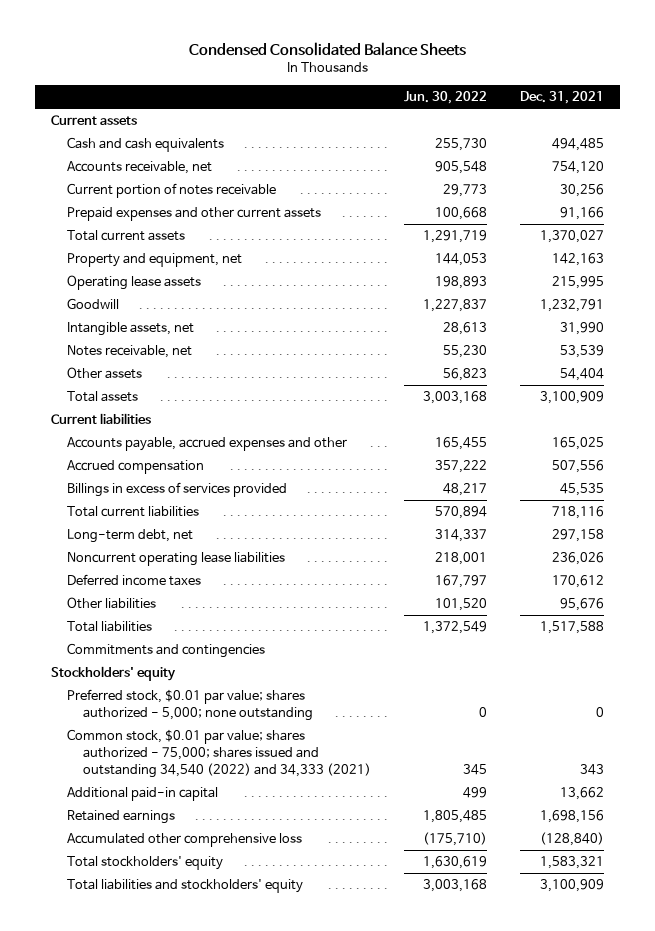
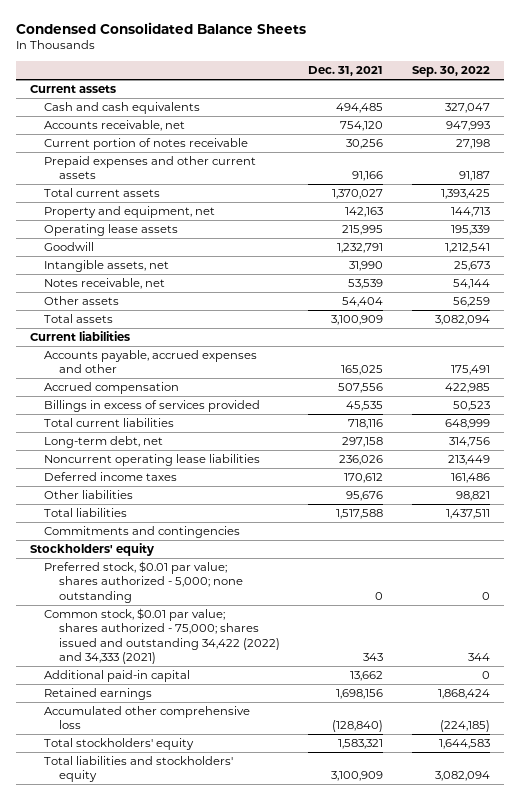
[404,91,488,105] Jun. 30, 2022 -> none
none -> [412,66,491,78] Sep. 30, 2022
[67,729,372,778] Common stock, $0.01 par value; shares authorized - 75,000; shares issued and outstanding 34,540 (2022) and 34,333 (2021) -> [44,608,280,665] Common stock, $0.01 par value; shares authorized - 75,000; shares issued and outstanding 34,422 (2022) and 34,333 (2021)

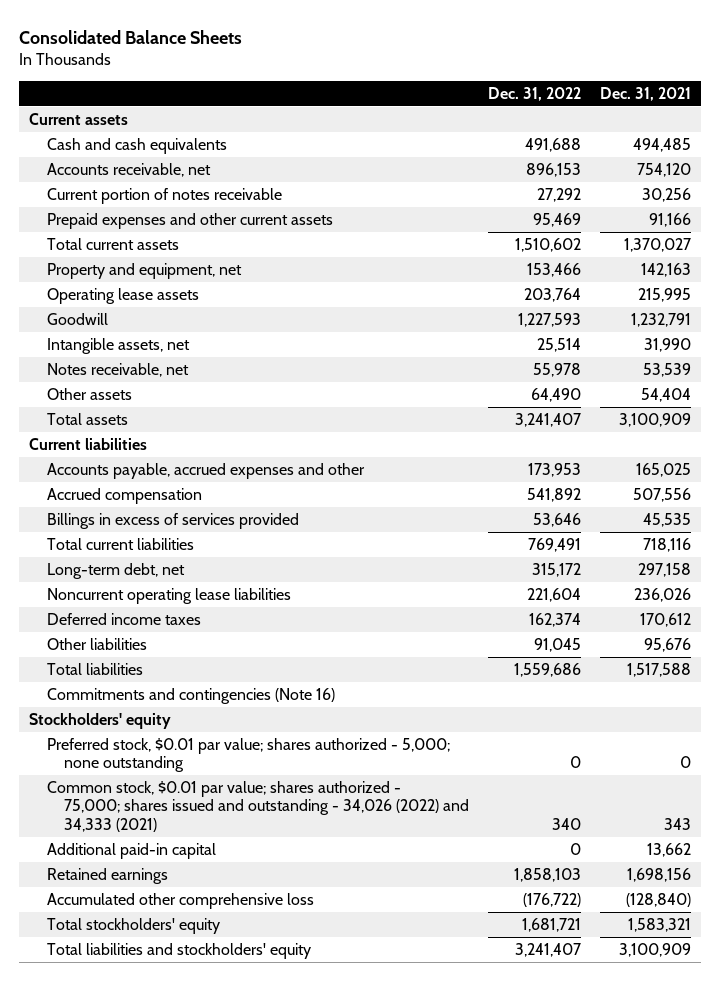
[15,21,306,34] Condensed Consolidated Balance Sheets -> [19,29,243,44] Consolidated Balance Sheets
[412,66,491,78] Sep. 30, 2022 -> none
none -> [488,87,582,102] Dec. 31, 2022
[44,526,241,539] Commitments and contingencies -> [46,687,335,704] Commitments and contingencies (Note 16)
[44,608,280,665] Common stock, $0.01 par value; shares authorized - 75,000; shares issued and outstanding 34,422 (2022) and 34,333 (2021) -> [46,780,470,832] Common stock, $0.01 par value; shares authorized - 75,000; shares issued and outstanding - 34,026 (2022) and 34,333 (2021)

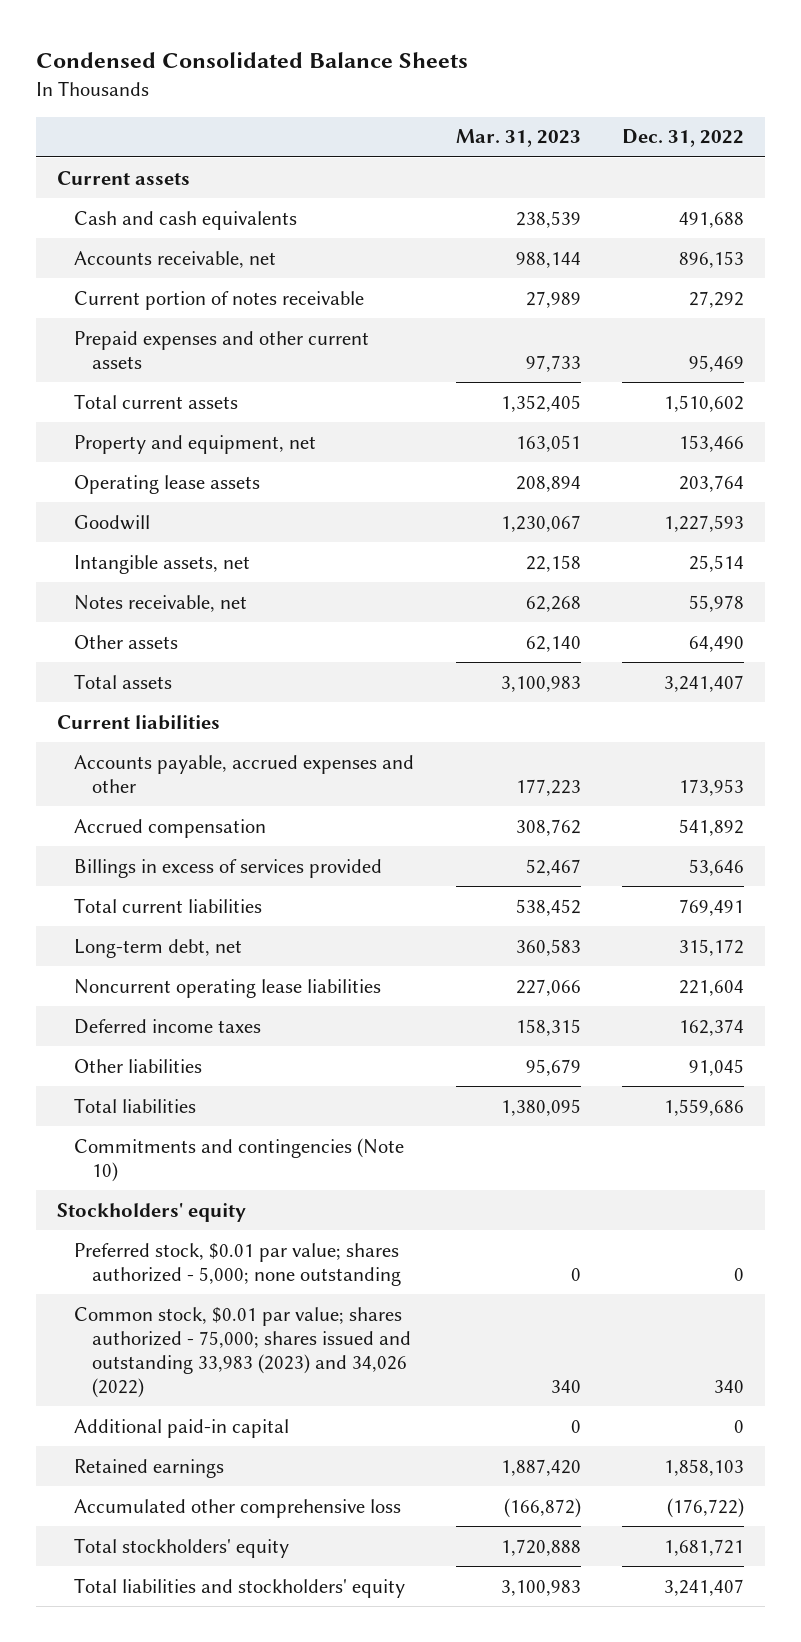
[19,29,243,44] Consolidated Balance Sheets -> [36,52,469,69] Condensed Consolidated Balance Sheets
[600,87,692,102] Dec. 31, 2021 -> none
none -> [455,129,581,148] Mar. 31, 2023
[46,687,335,704] Commitments and contingencies (Note 16) -> [74,1137,405,1182] Commitments and contingencies (Note 10)
[46,780,470,832] Common stock, $0.01 par value; shares authorized - 75,000; shares issued and outstanding - 34,026 (2022) and 34,333 (2021) -> [74,1306,411,1399] Common stock, $0.01 par value; shares authorized - 75,000; shares issued and outstanding 33,983 (2023) and 34,026 (2022)

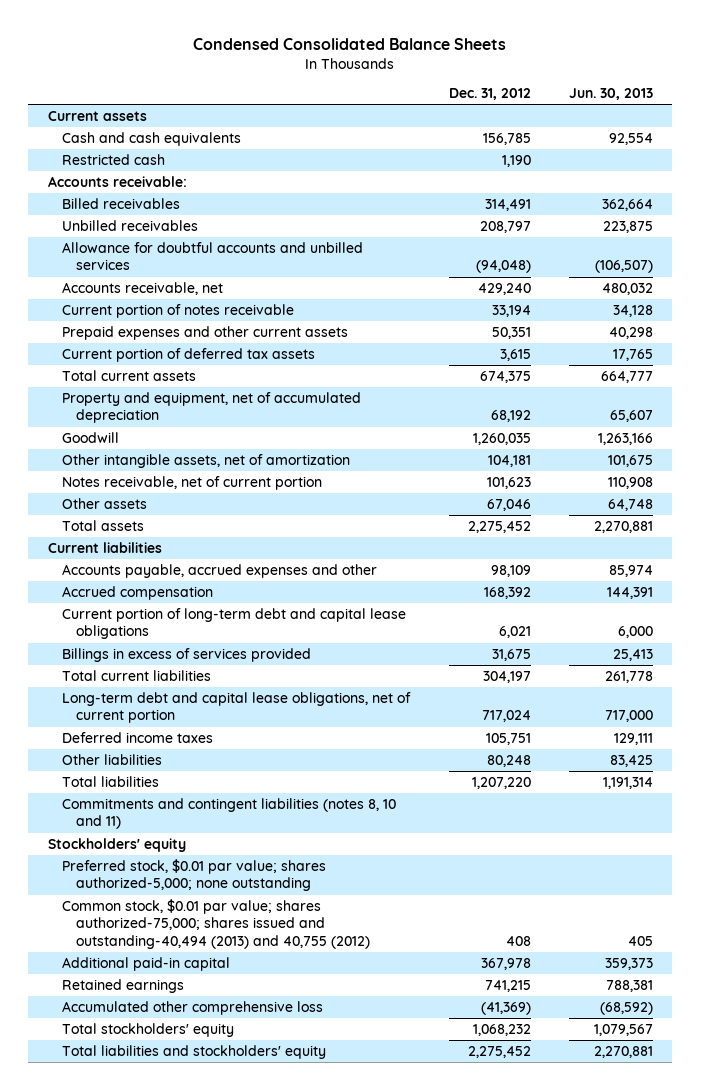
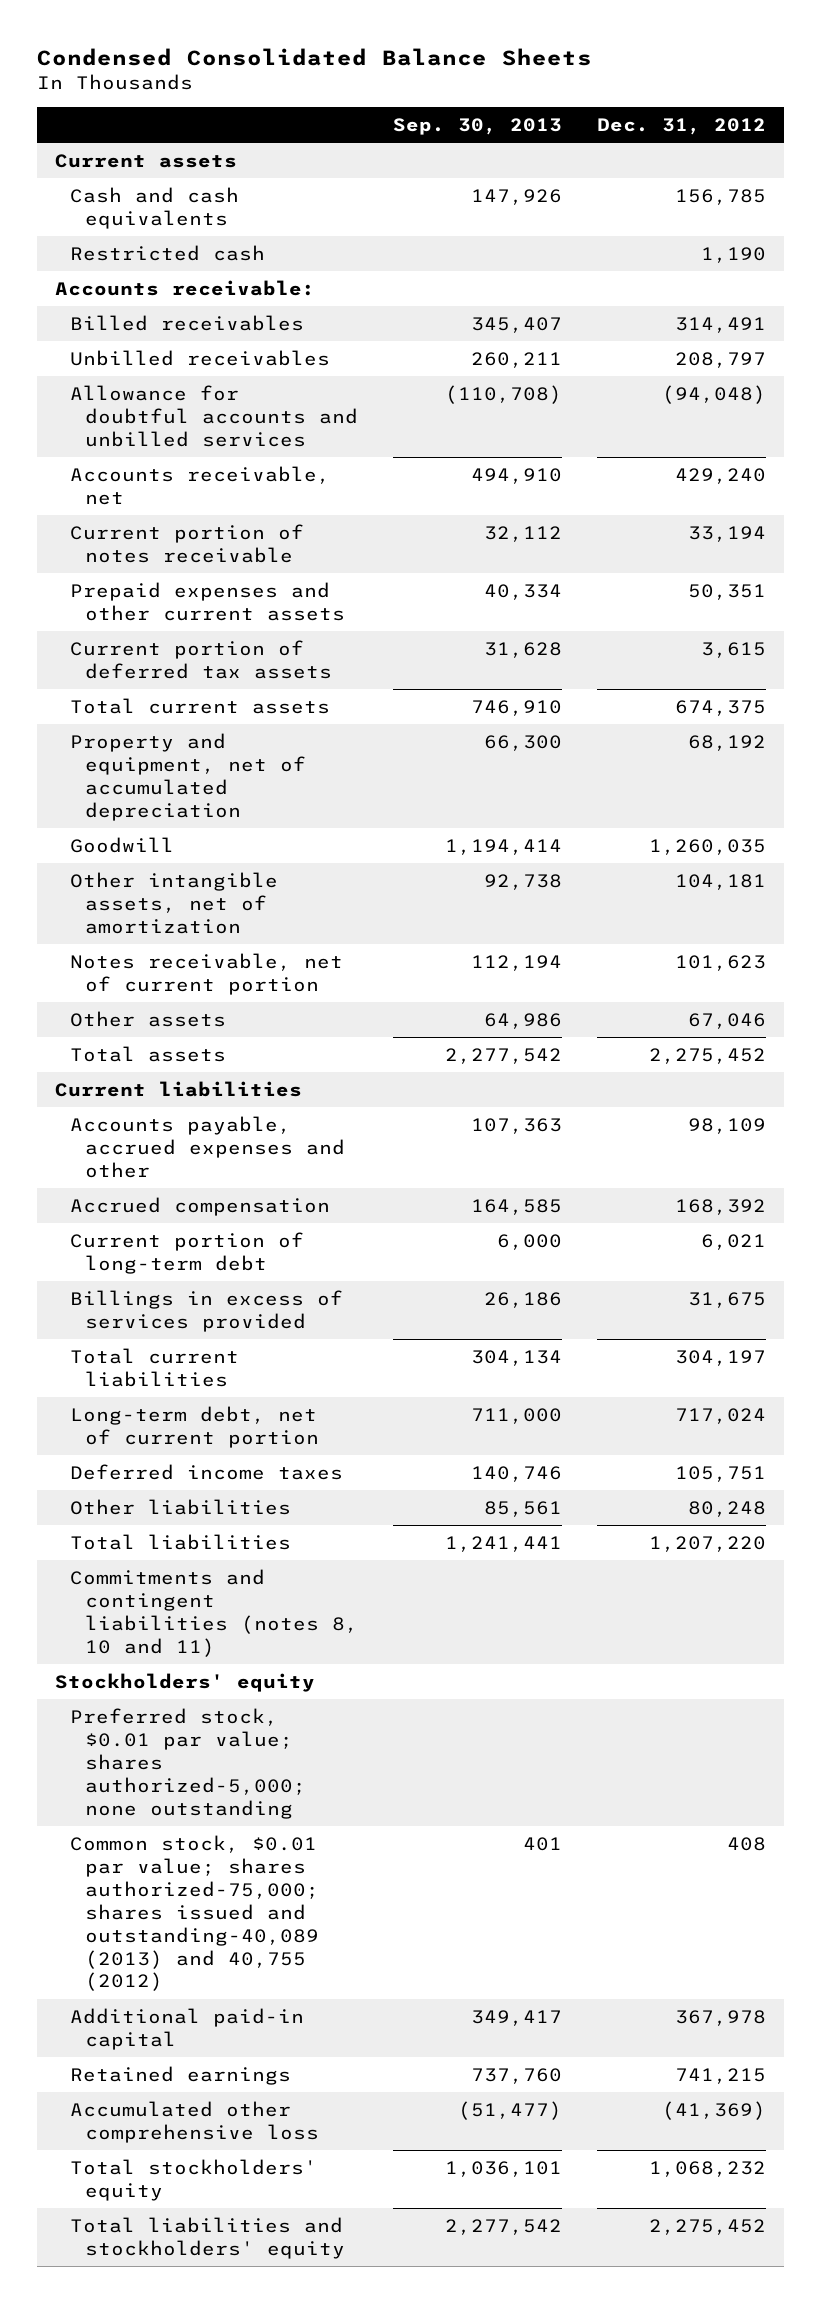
[569,88,654,101] Jun. 30, 2013 -> none
none -> [393,117,563,135] Sep. 30, 2013
[61,607,406,640] Current portion of long-term debt and capital lease obligations -> [69,1231,304,1274] Current portion of long-term debt
[61,691,411,724] Long-term debt and capital lease obligations, net of current portion -> [69,1405,319,1448] Long-term debt, net of current portion
[61,898,371,949] Common stock, $0.01 par value; shares authorized-75,000; shares issued and outstanding-40,494 (2013) and 40,755 (2012) -> [69,1834,319,1992] Common stock, $0.01 par value; shares authorized-75,000; shares issued and outstanding-40,089 (2013) and 40,755 (2012)

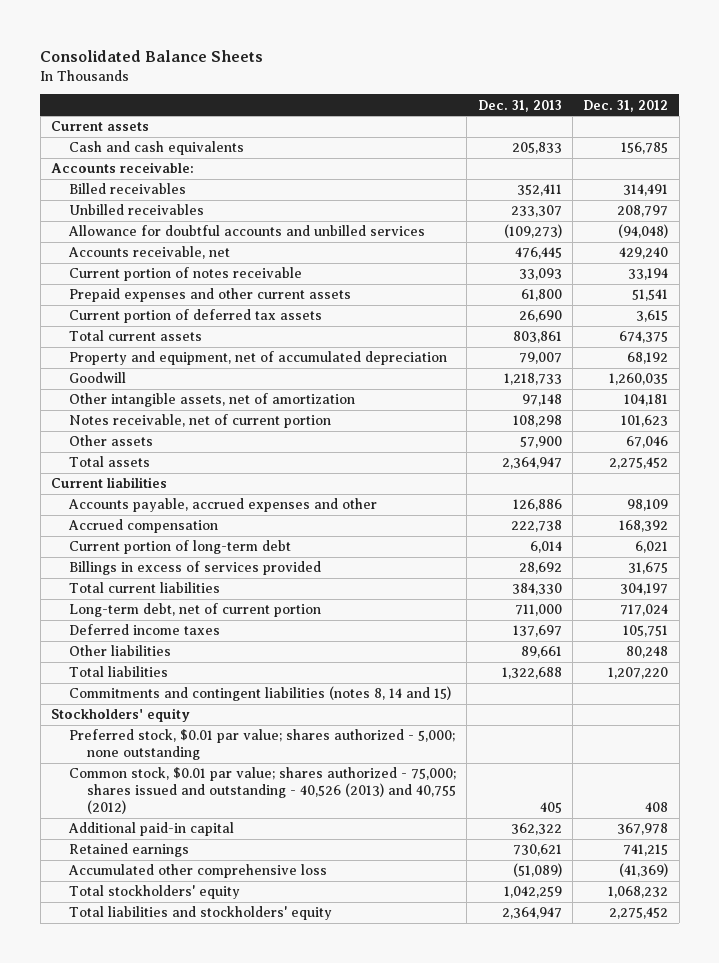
[37,48,593,67] Condensed Consolidated Balance Sheets -> [40,49,264,62] Consolidated Balance Sheets
[393,117,563,135] Sep. 30, 2013 -> none
none -> [477,99,562,112] Dec. 31, 2013
[69,244,265,261] Restricted cash -> none
[688,583,767,600] 50,351 -> [632,289,669,302] 51,541
[69,1568,358,1657] Commitments and contingent liabilities (notes 8, 10 and 11) -> [69,686,452,702] Commitments and contingent liabilities (notes 8, 14 and 15)
[69,1707,306,1819] Preferred stock, $0.01 par value; shares authorized-5,000; none outstanding -> [69,729,456,761] Preferred stock, $0.01 par value; shares authorized - 5,000; none outstanding
[69,1834,319,1992] Common stock, $0.01 par value; shares authorized-75,000; shares issued and outstanding-40,089 (2013) and 40,755 (2012) -> [69,767,457,815] Common stock, $0.01 par value; shares authorized - 75,000; shares issued and outstanding - 40,526 (2013) and 40,755 (2012)

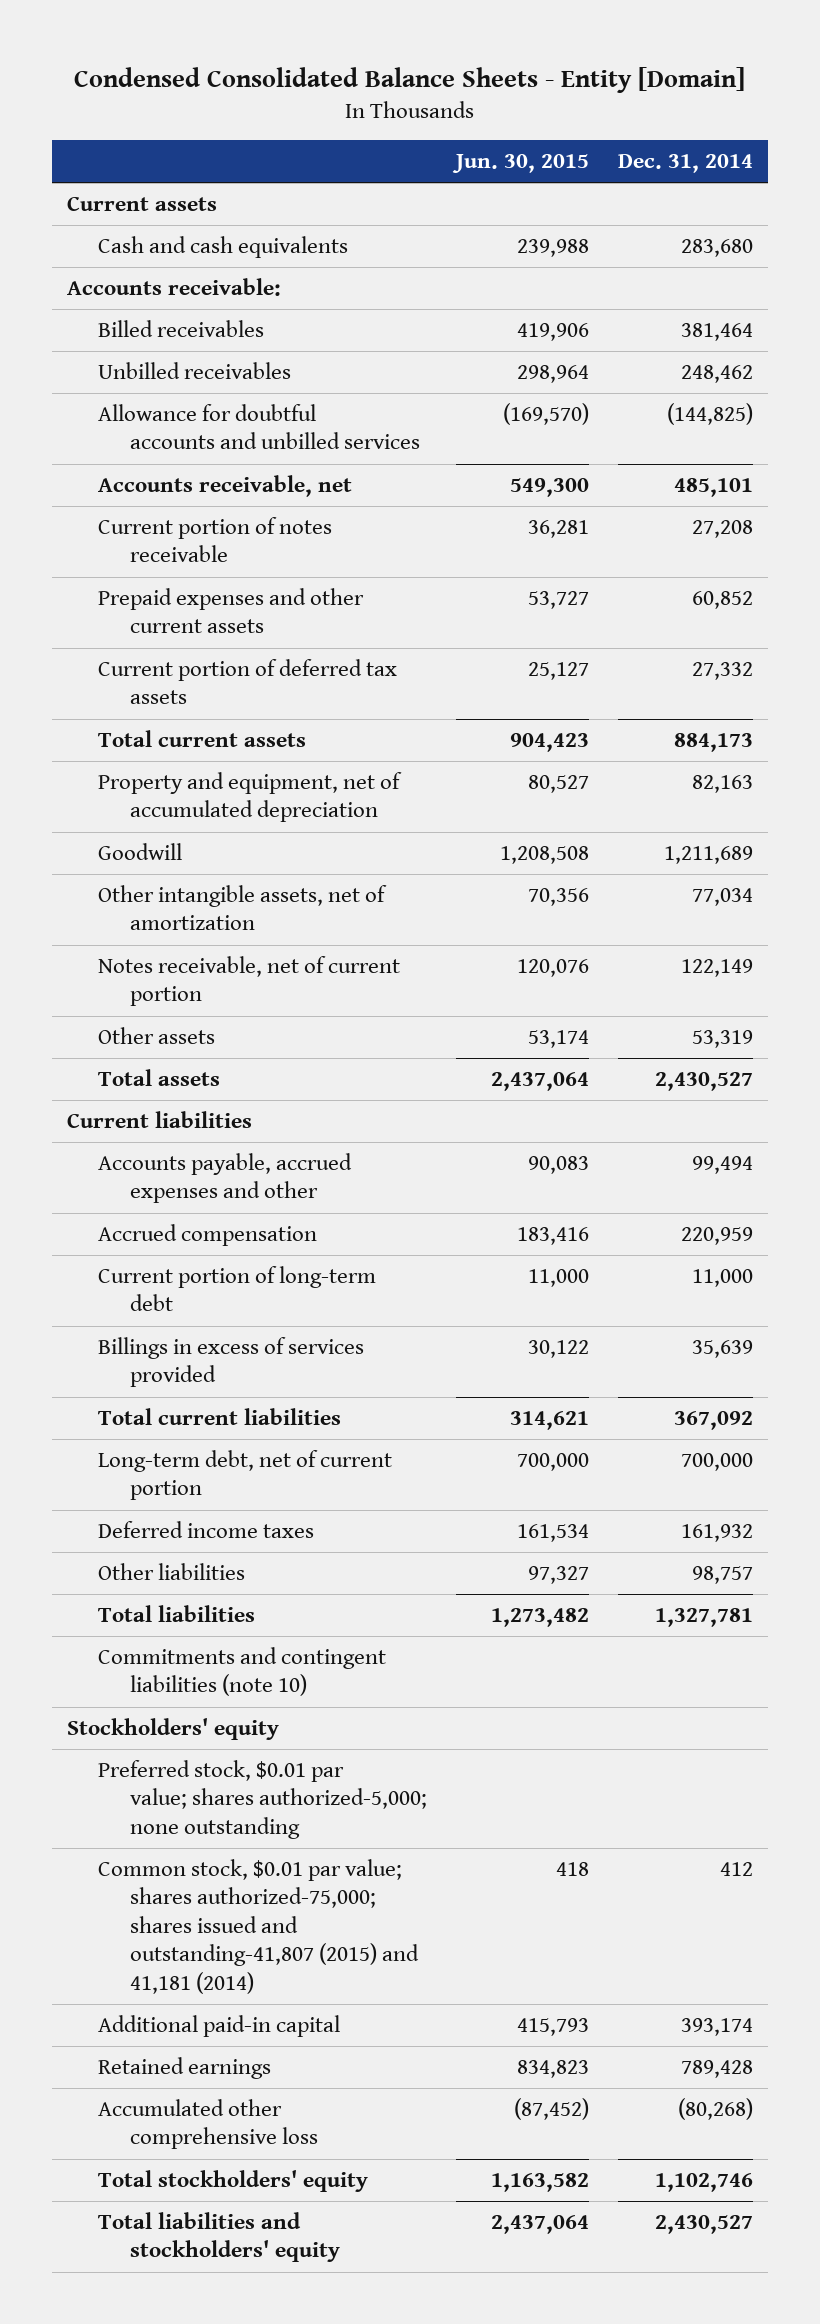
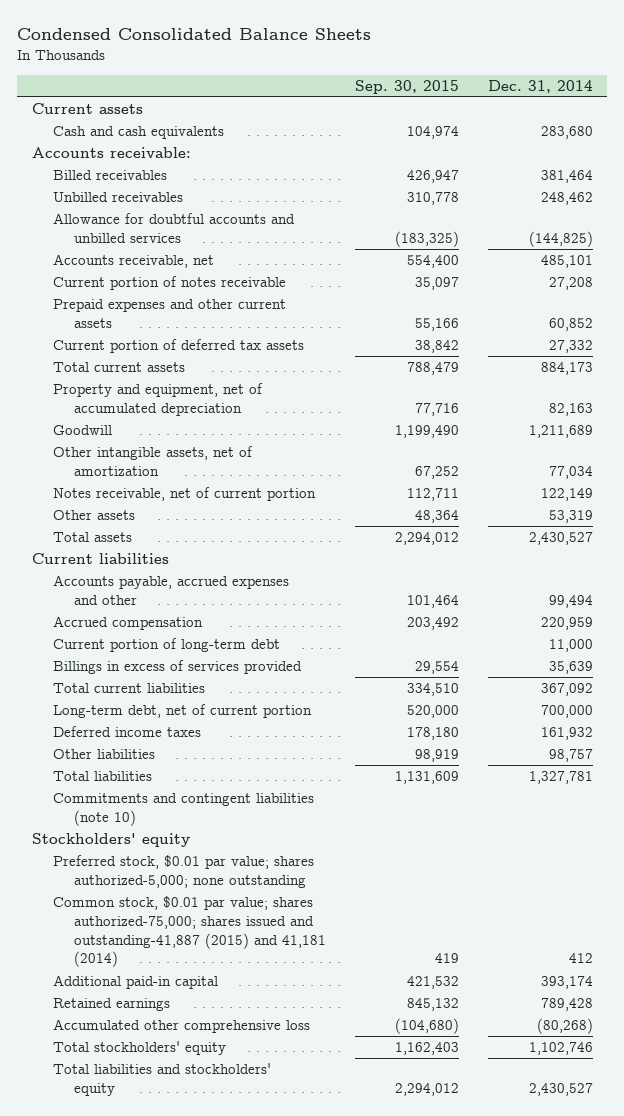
[73,67,745,94] Condensed Consolidated Balance Sheets - Entity [Domain] -> [17,28,372,41] Condensed Consolidated Balance Sheets
[451,154,589,174] Jun. 30, 2015 -> none
none -> [354,79,459,94] Sep. 30, 2015
[98,1859,419,1994] Common stock, $0.01 par value; shares authorized-75,000; shares issued and outstanding-41,807 (2015) and 41,181 (2014) -> [52,896,327,968] Common stock, $0.01 par value; shares authorized-75,000; shares issued and outstanding-41,887 (2015) and 41,181 (2014)

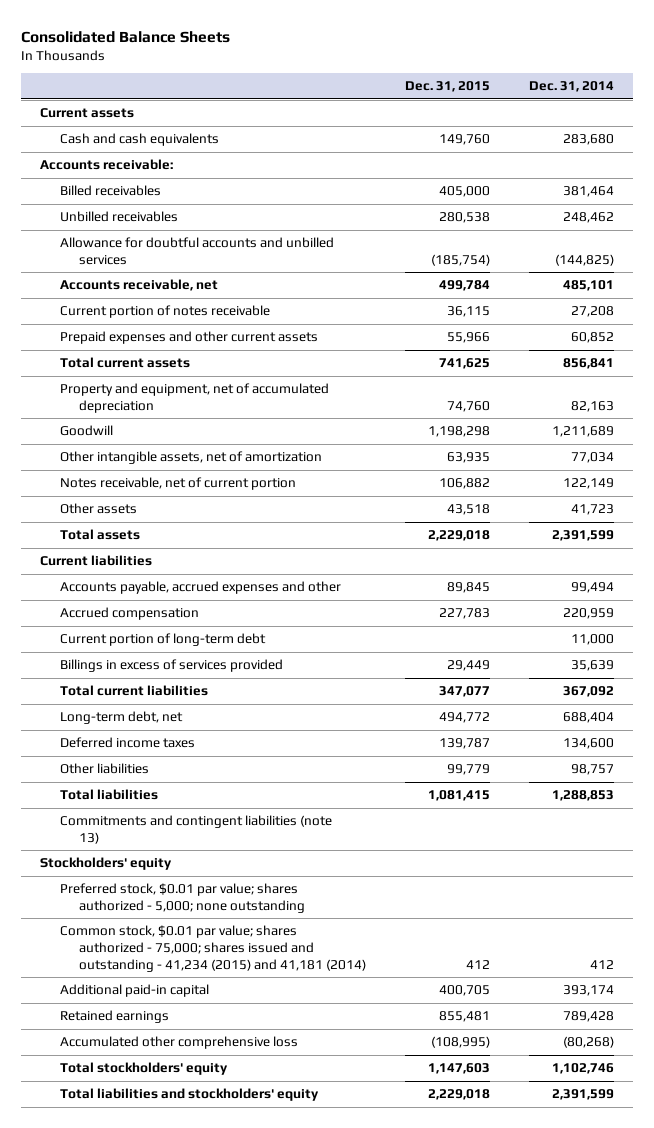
[17,28,372,41] Condensed Consolidated Balance Sheets -> [20,30,230,43] Consolidated Balance Sheets
[354,79,459,94] Sep. 30, 2015 -> none
none -> [405,81,491,93] Dec. 31, 2015
[52,339,304,354] Current portion of deferred tax assets -> none
[540,362,593,376] 884,173 -> [562,358,614,370] 856,841
[548,510,593,524] 53,319 -> [570,504,614,516] 41,723
[528,532,593,546] 2,430,527 -> [551,530,614,542] 2,391,599
[52,704,312,719] Long-term debt, net of current portion -> [59,711,183,725] Long-term debt, net
[540,705,593,719] 700,000 -> [562,712,614,724] 688,404
[540,727,593,741] 161,932 -> [562,738,614,750] 134,600
[528,771,593,785] 1,327,781 -> [551,790,614,802] 1,288,853
[52,793,314,826] Commitments and contingent liabilities (note 10) -> [59,815,332,844] Commitments and contingent liabilities (note 13)
[52,855,314,888] Preferred stock, $0.01 par value; shares authorized-5,000; none outstanding -> [59,883,306,913] Preferred stock, $0.01 par value; shares authorized - 5,000; none outstanding
[52,896,327,968] Common stock, $0.01 par value; shares authorized-75,000; shares issued and outstanding-41,887 (2015) and 41,181 (2014) -> [59,925,367,972] Common stock, $0.01 par value; shares authorized - 75,000; shares issued and outstanding - 41,234 (2015) and 41,181 (2014)
[528,1082,593,1096] 2,430,527 -> [551,1089,614,1101] 2,391,599

